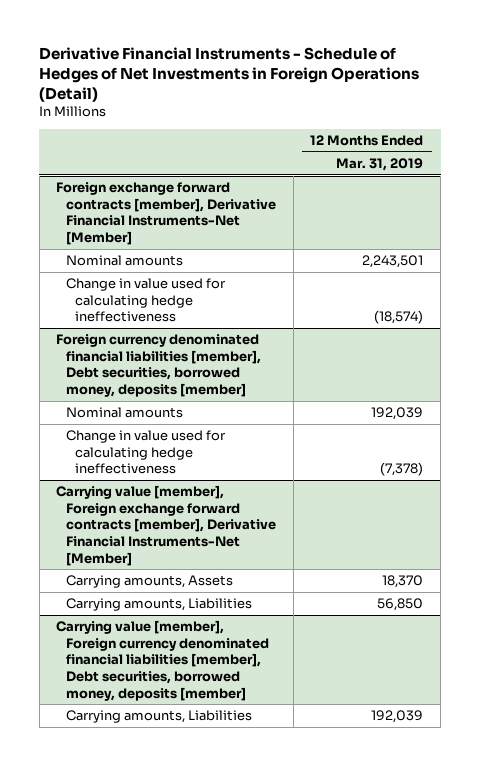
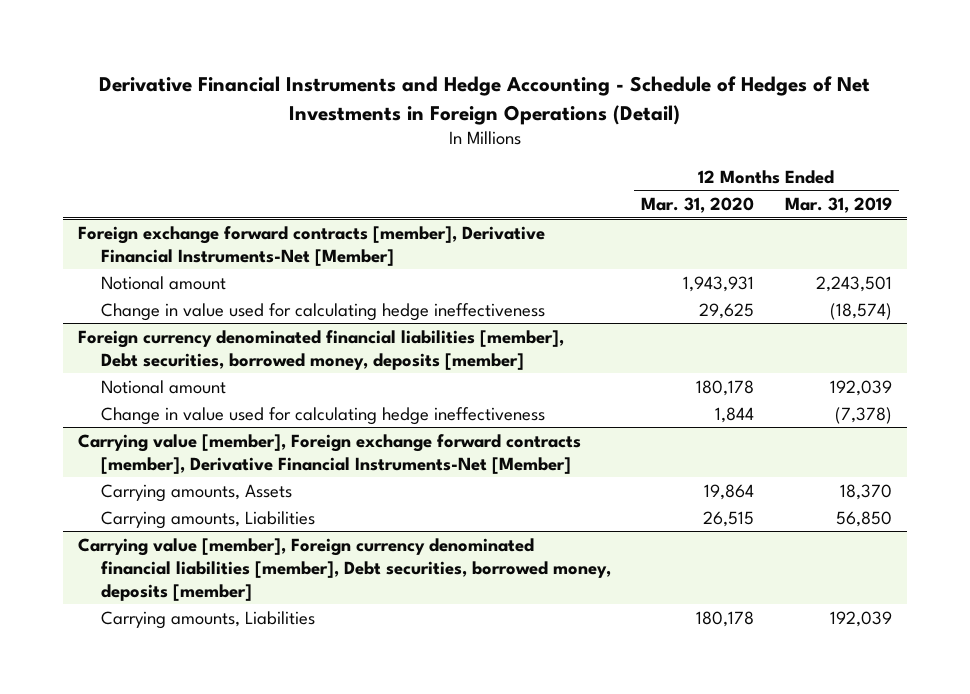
[39,47,420,103] Derivative Financial Instruments - Schedule of Hedges of Net Investments in Foreign Operations (Detail) -> [98,76,870,125] Derivative Financial Instruments and Hedge Accounting - Schedule of Hedges of Net Investments in Foreign Operations (Detail)
none -> [641,196,755,213] Mar. 31, 2020
[65,255,183,267] Nominal amounts -> [101,275,227,290] Notional amount
[65,407,183,419] Nominal amounts -> [101,379,227,394] Notional amount

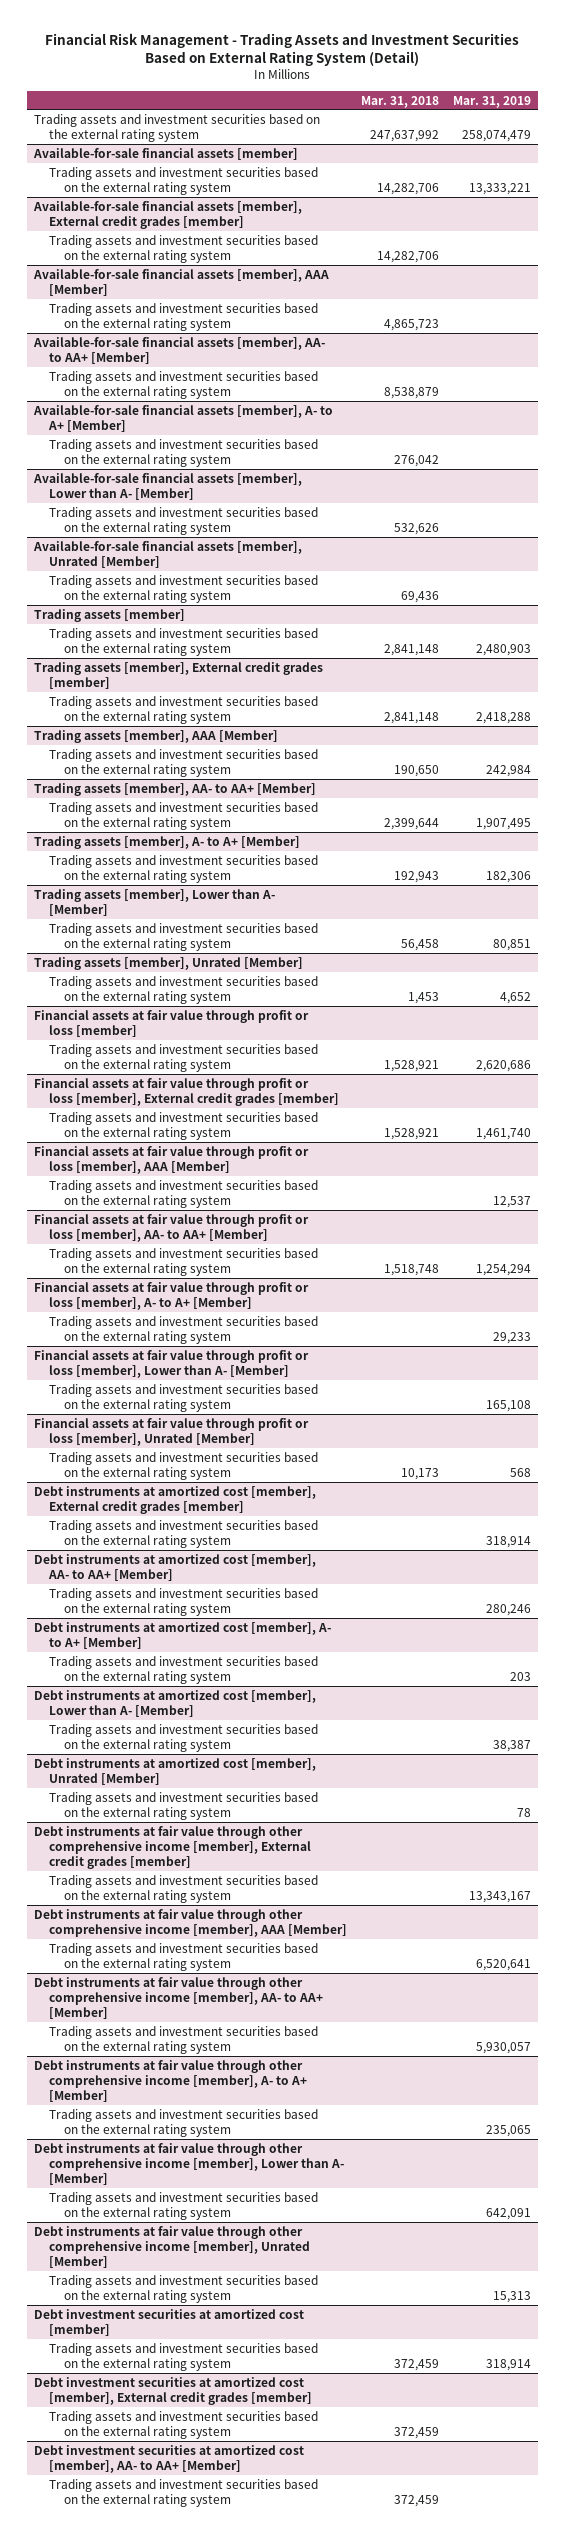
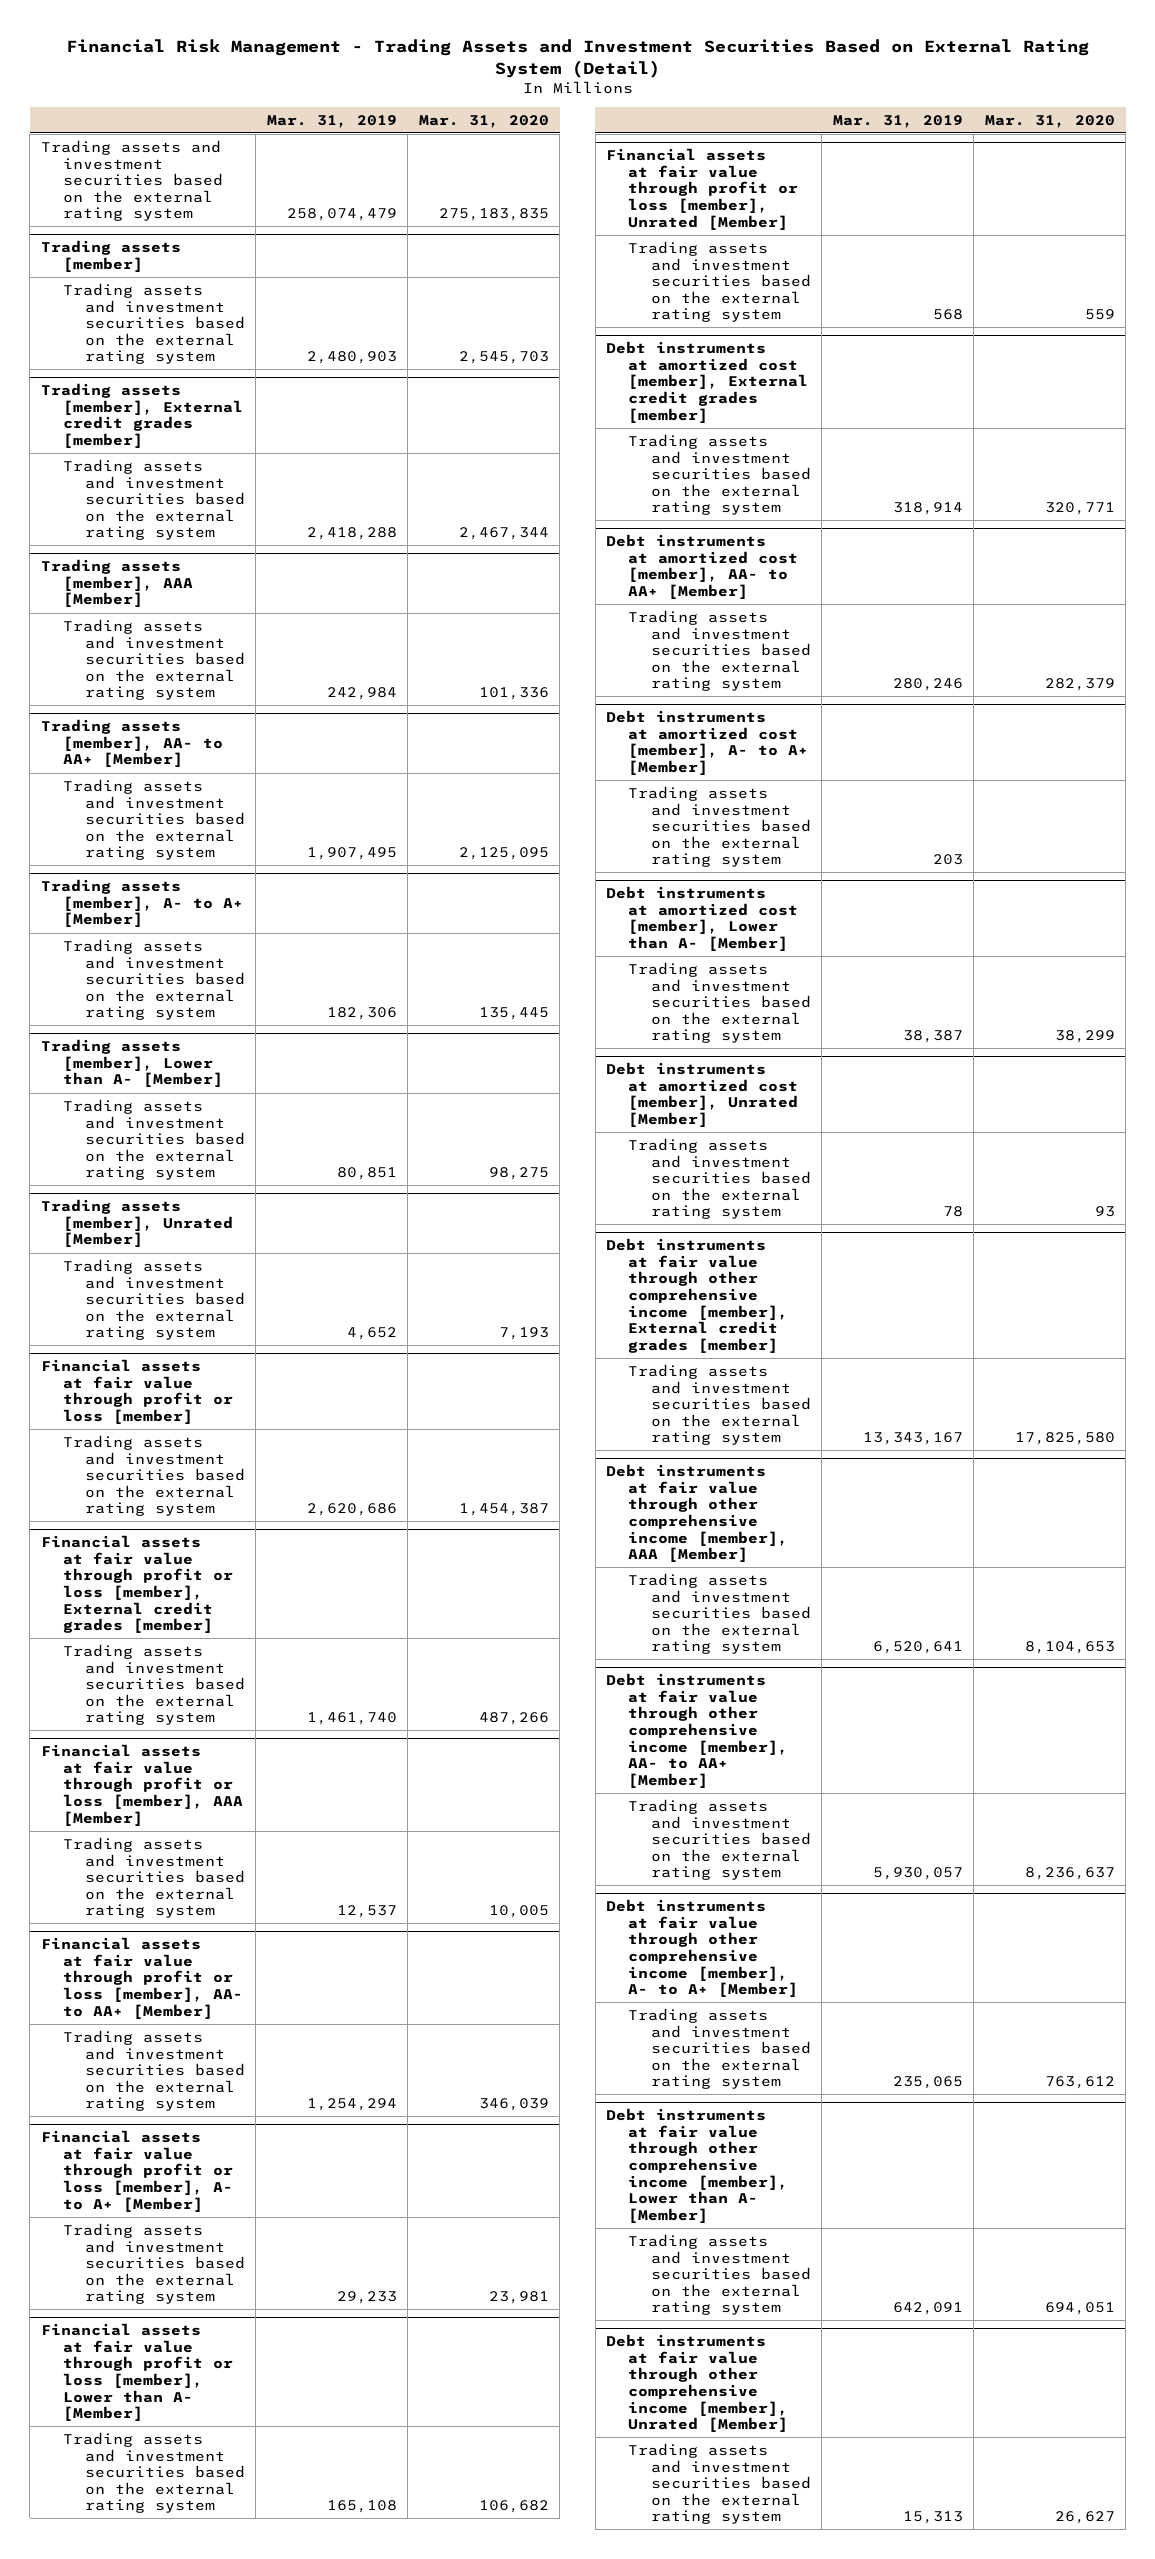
[360,95,439,108] Mar. 31, 2018 -> none
none -> [418,114,549,128] Mar. 31, 2020
[32,147,298,160] Available-for-sale financial assets [member] -> none
[48,166,318,195] Trading assets and investment securities based on the external rating system -> none
[32,200,302,229] Available-for-sale financial assets [member], External credit grades [member] -> none
[48,234,318,263] Trading assets and investment securities based on the external rating system -> none
[32,268,329,296] Available-for-sale financial assets [member], AAA [Member] -> none
[48,302,318,331] Trading assets and investment securities based on the external rating system -> none
[32,336,325,364] Available-for-sale financial assets [member], AA- to AA+ [Member] -> none
[48,370,318,399] Trading assets and investment securities based on the external rating system -> none
[32,404,333,432] Available-for-sale financial assets [member], A- to A+ [Member] -> none
[48,438,318,467] Trading assets and investment securities based on the external rating system -> none
[32,472,302,500] Available-for-sale financial assets [member], Lower than A- [Member] -> none
[48,506,318,535] Trading assets and investment securities based on the external rating system -> none
[32,540,302,568] Available-for-sale financial assets [member], Unrated [Member] -> none
[48,574,318,603] Trading assets and investment securities based on the external rating system -> none
[33,2308,304,2336] Debt investment securities at amortized cost [member] -> none
[48,2342,318,2371] Trading assets and investment securities based on the external rating system -> none
[33,2376,312,2405] Debt investment securities at amortized cost [member], External credit grades [member] -> none
[48,2410,318,2439] Trading assets and investment securities based on the external rating system -> none
[33,2444,304,2473] Debt investment securities at amortized cost [member], AA- to AA+ [Member] -> none
[48,2478,318,2507] Trading assets and investment securities based on the external rating system -> none

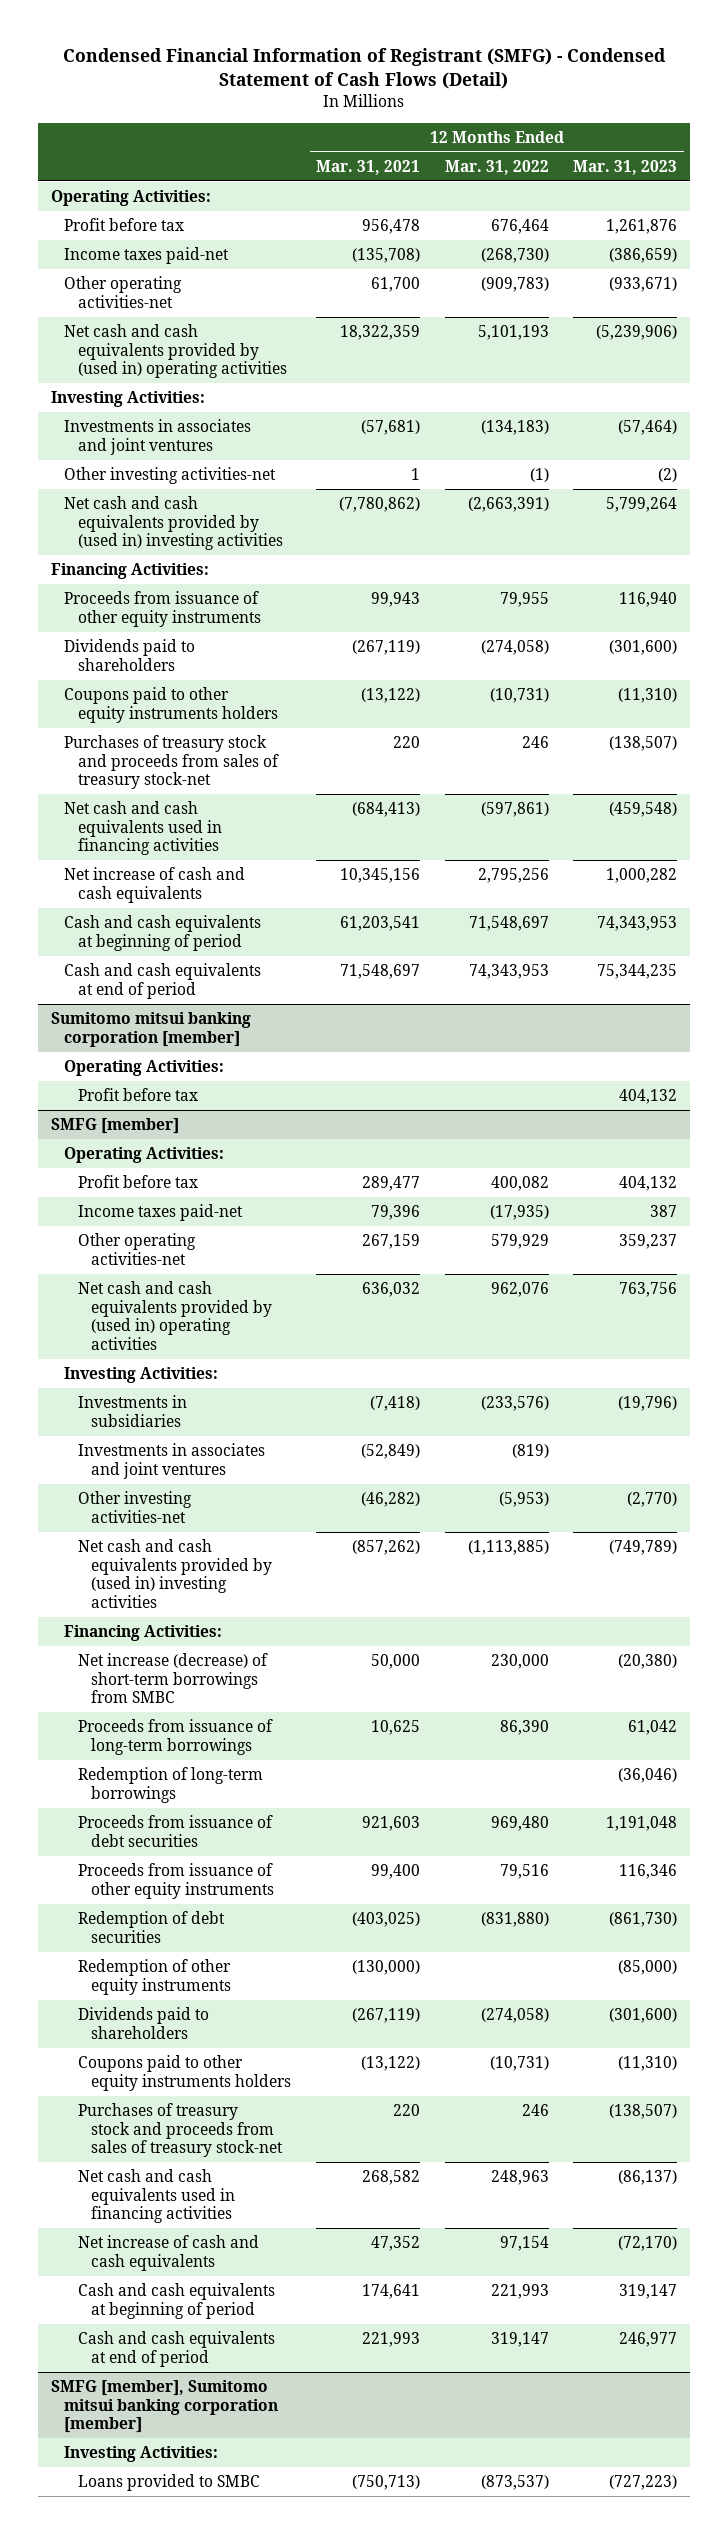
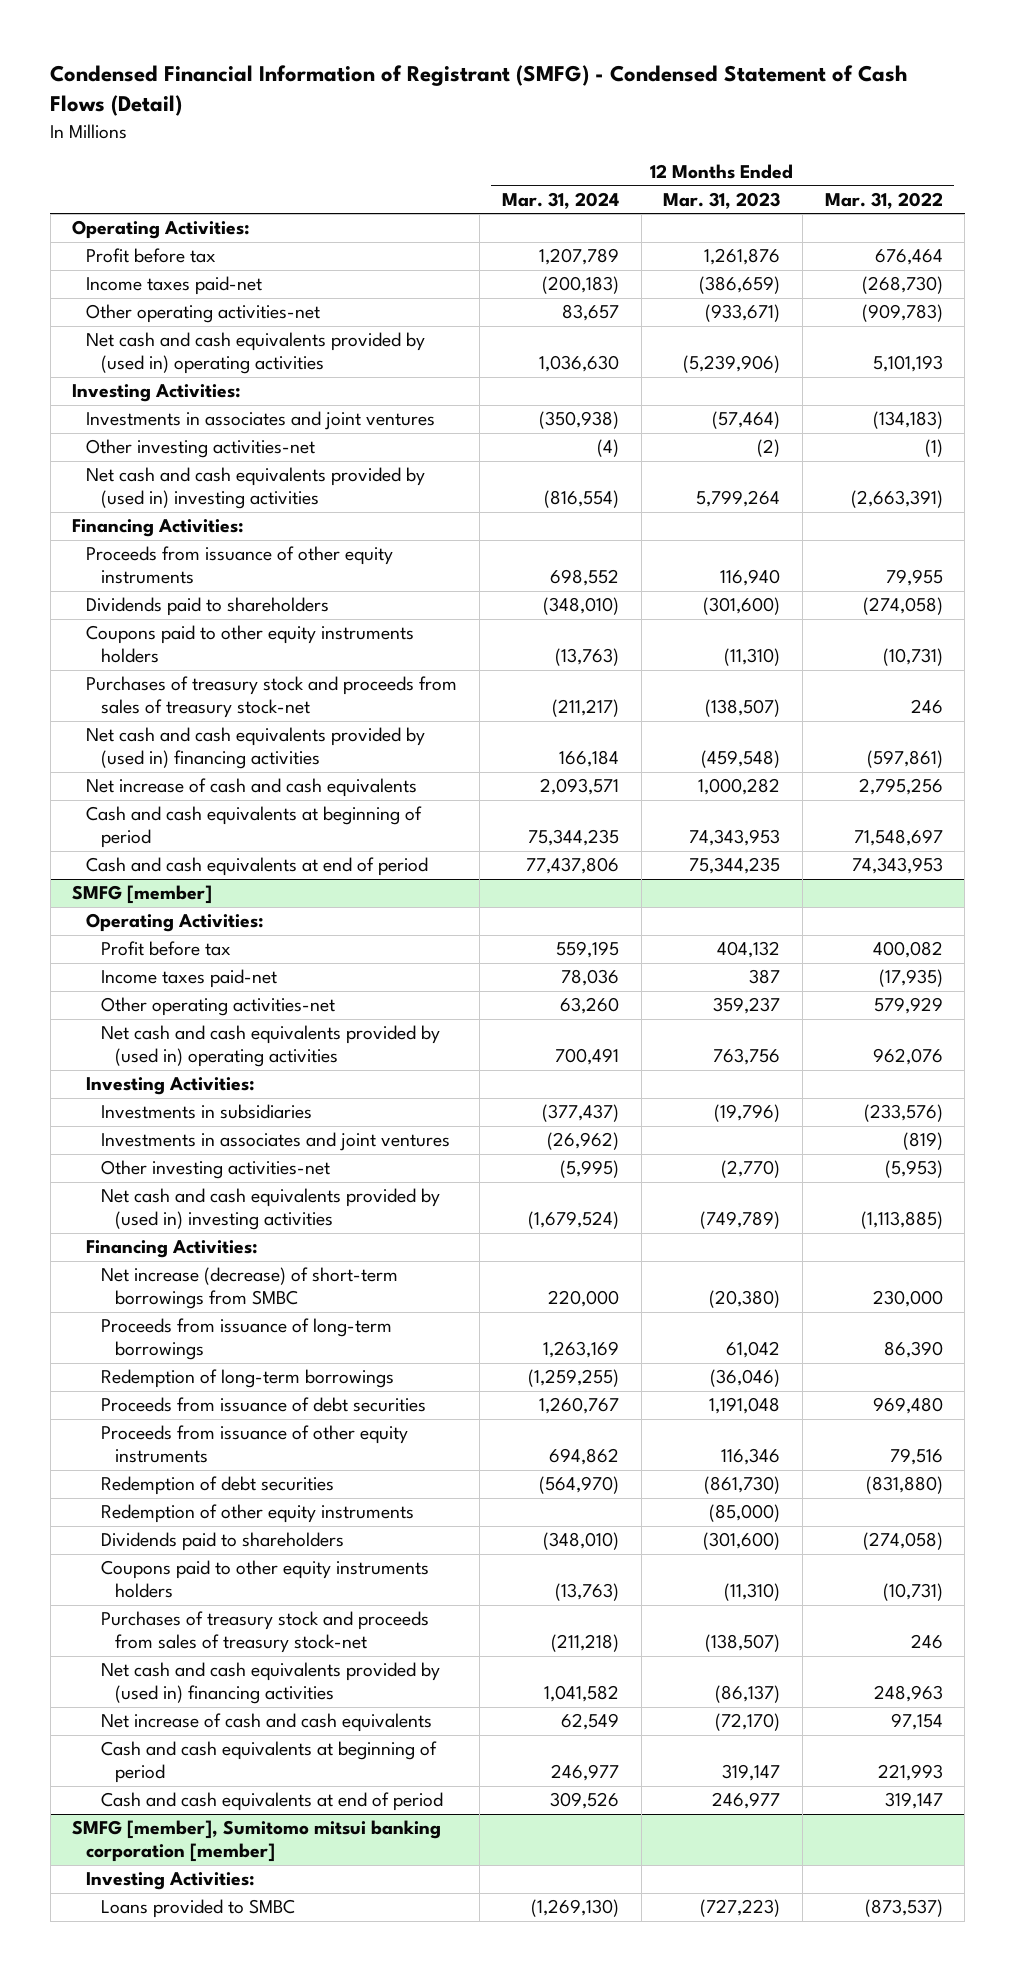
[315,159,420,175] Mar. 31, 2021 -> none
none -> [501,191,619,209] Mar. 31, 2024
[64,801,222,856] Net cash and cash equivalents used in financing activities -> [86,727,426,770] Net cash and cash equivalents provided by (used in) financing activities
[50,1012,251,1047] Sumitomo mitsui banking corporation [member] -> none
[64,1060,225,1077] Operating Activities: -> none
[77,1088,198,1102] Profit before tax -> none
[77,2169,235,2224] Net cash and cash equivalents used in financing activities -> [100,1662,440,1705] Net cash and cash equivalents provided by (used in) financing activities

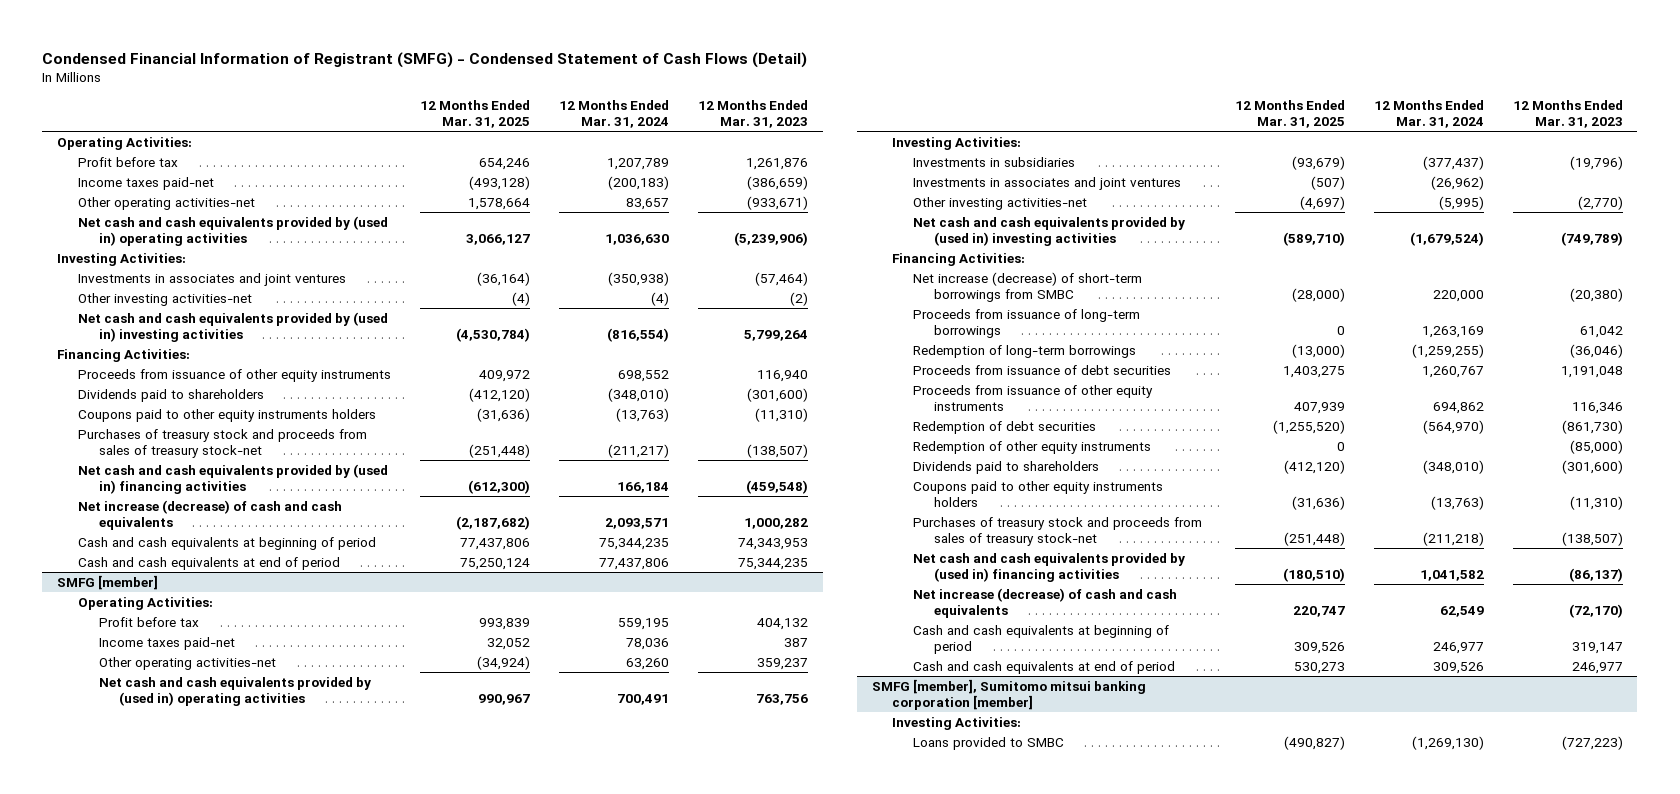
[824,191,943,209] Mar. 31, 2022 -> none
none -> [419,100,530,129] 12 Months Ended Mar. 31, 2025
[86,778,418,798] Net increase of cash and cash equivalents -> [77,499,342,530] Net increase (decrease) of cash and cash equivalents
[100,1713,432,1733] Net increase of cash and cash equivalents -> [913,587,1178,618] Net increase (decrease) of cash and cash equivalents

